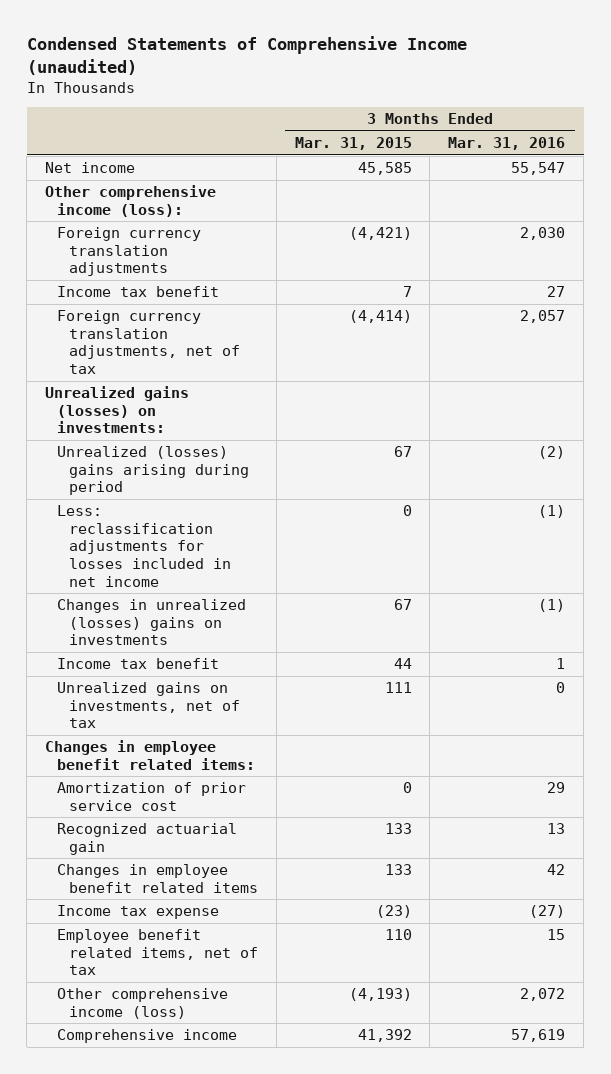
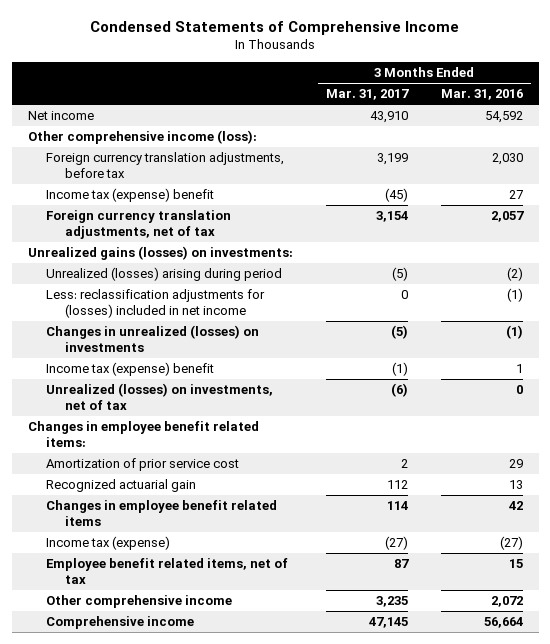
[26,35,467,75] Condensed Statements of Comprehensive Income (unaudited) -> [90,20,460,35] Condensed Statements of Comprehensive Income
[294,137,412,151] Mar. 31, 2015 -> none
none -> [325,89,409,101] Mar. 31, 2017
[511,162,566,176] 55,547 -> [484,111,523,124] 54,592
[57,227,202,277] Foreign currency translation adjustments -> [46,152,285,179] Foreign currency translation adjustments, before tax
[57,286,220,298] Income tax benefit -> [46,188,215,203] Income tax (expense) benefit
[57,446,249,496] Unrealized (losses) gains arising during period -> [46,267,283,282] Unrealized (losses) arising during period
[57,505,231,587] Less: reclassification adjustments for losses included in net income -> [46,289,266,319] Less: reclassification adjustments for (losses) included in net income
[57,599,247,646] Changes in unrealized (losses) gains on investments -> [46,325,260,353] Changes in unrealized (losses) on investments
[57,658,220,670] Income tax benefit -> [46,362,215,377] Income tax (expense) benefit
[57,682,240,729] Unrealized gains on investments, net of tax -> [46,383,274,411] Unrealized (losses) on investments, net of tax
[57,905,220,920] Income tax expense -> [46,536,171,551] Income tax (expense)
[57,988,229,1019] Other comprehensive income (loss) -> [46,595,233,609] Other comprehensive income
[511,1029,566,1043] 57,619 -> [483,617,523,629] 56,664

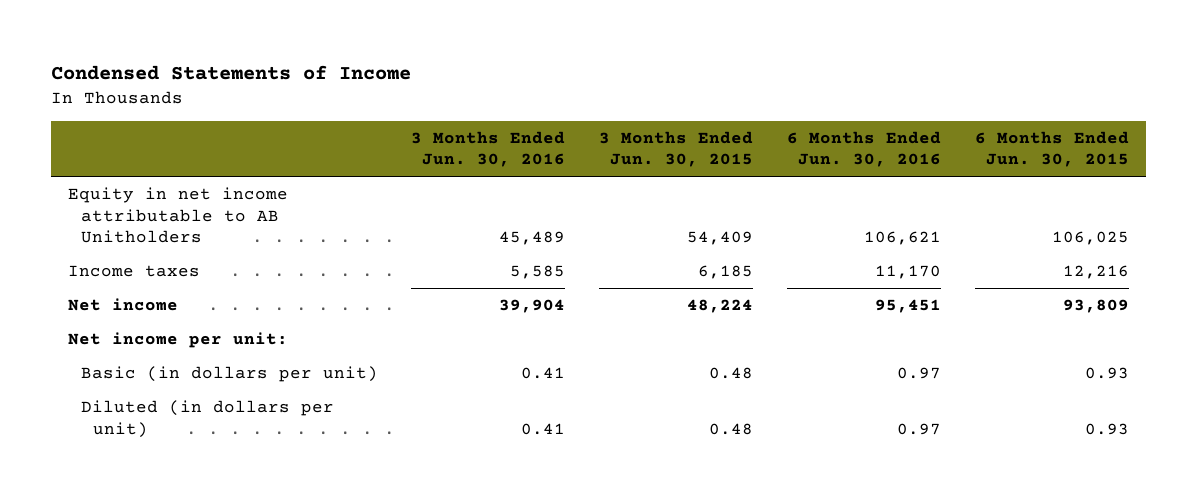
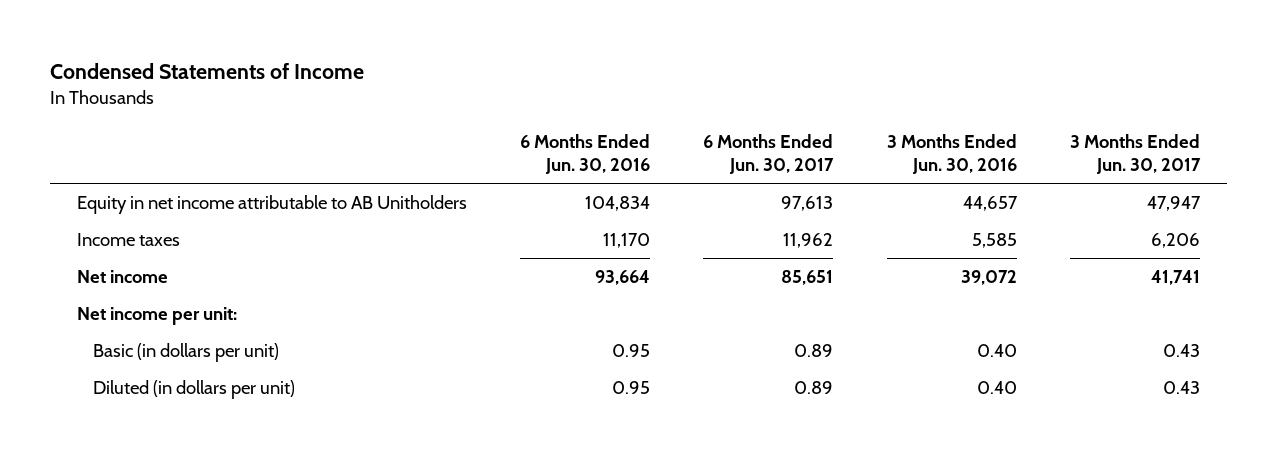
[599,130,754,168] 3 Months Ended Jun. 30, 2015 -> none
[974,130,1129,168] 6 Months Ended Jun. 30, 2015 -> none
none -> [703,133,835,175] 6 Months Ended Jun. 30, 2017
none -> [1070,133,1202,175] 3 Months Ended Jun. 30, 2017
[499,230,566,245] 45,489 -> [962,196,1018,212] 44,657
[863,230,941,245] 106,621 -> [585,196,651,212] 104,834
[499,299,566,314] 39,904 -> [960,270,1017,286] 39,072
[874,299,941,314] 95,451 -> [595,270,651,286] 93,664
[521,367,566,380] 0.41 -> [976,344,1017,358] 0.40
[896,367,941,380] 0.97 -> [612,344,651,358] 0.95
[521,422,566,435] 0.41 -> [976,381,1017,395] 0.40
[896,422,941,435] 0.97 -> [612,381,651,395] 0.95

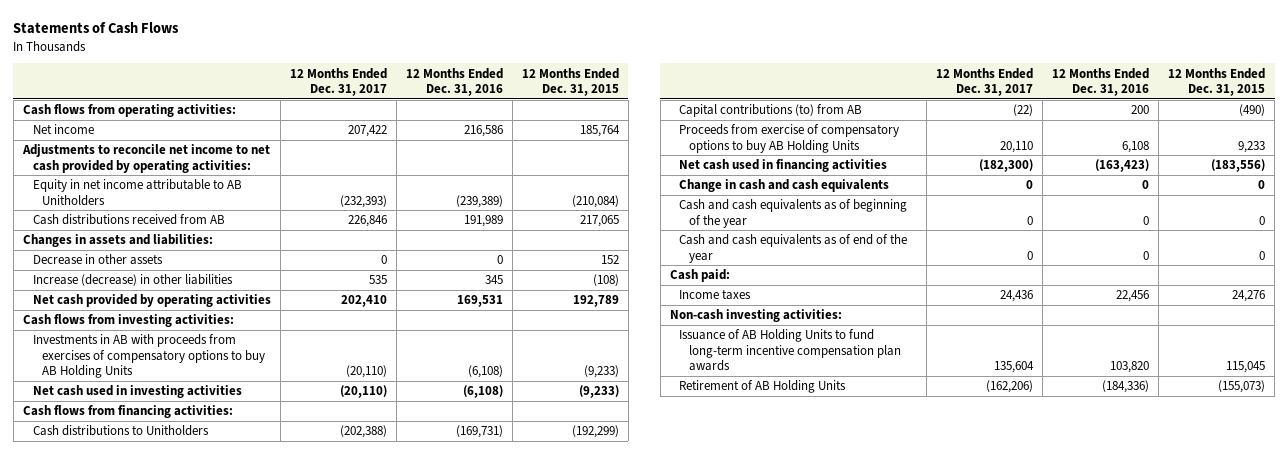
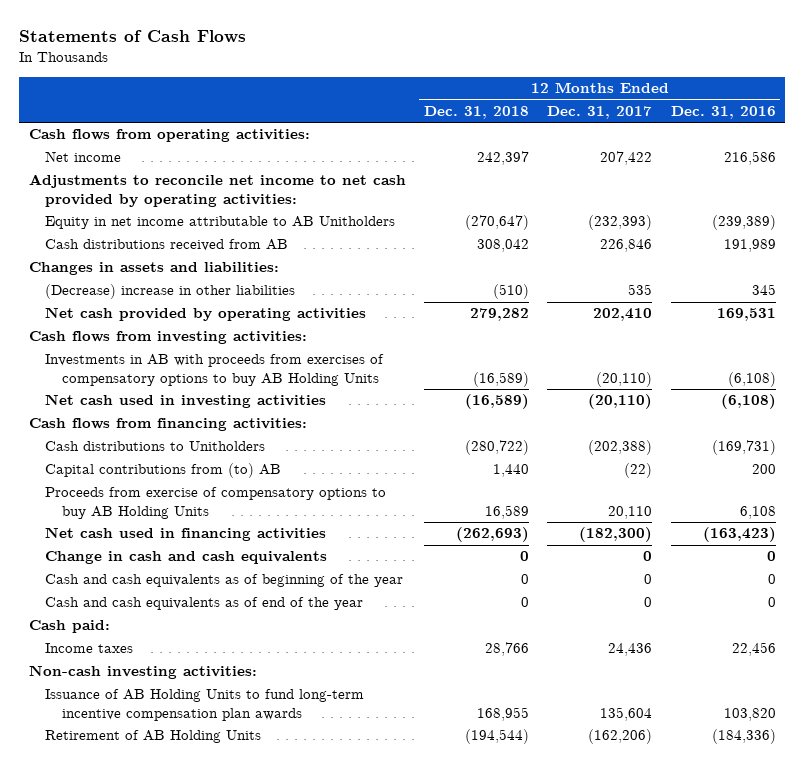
[521,67,619,97] 12 Months Ended Dec. 31, 2015 -> none
none -> [423,106,529,120] Dec. 31, 2018
[32,254,163,266] Decrease in other assets -> none
[32,274,233,287] Increase (decrease) in other liabilities -> [45,284,296,300] (Decrease) increase in other liabilities
[679,104,863,118] Capital contributions (to) from AB -> [45,463,282,479] Capital contributions from (to) AB

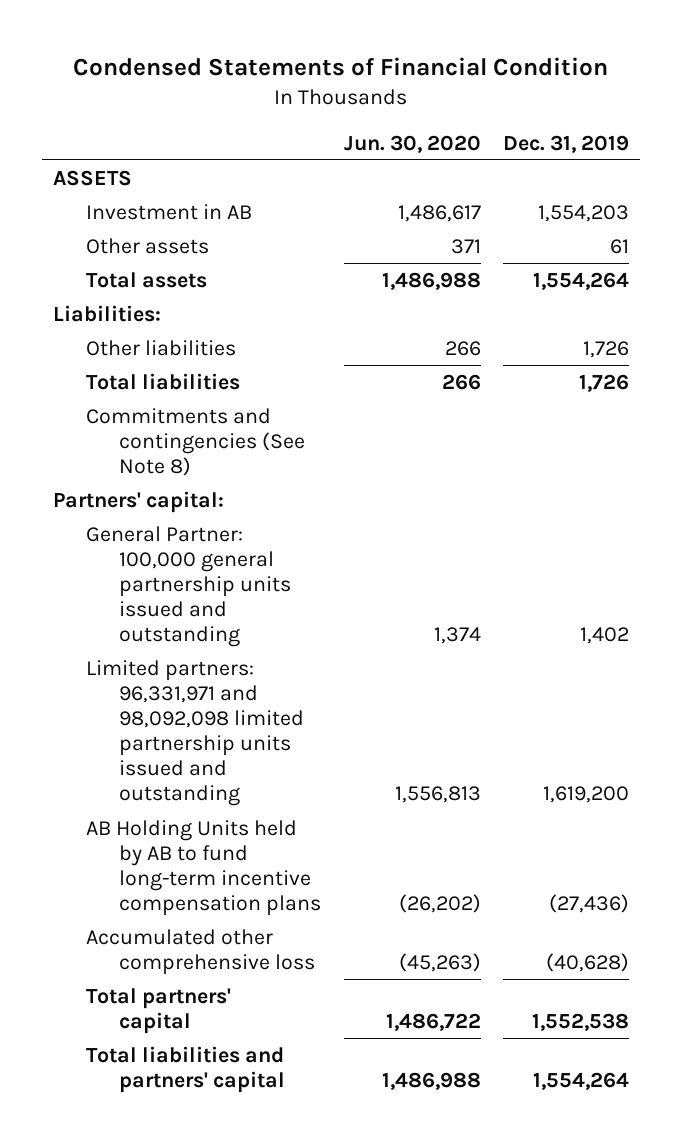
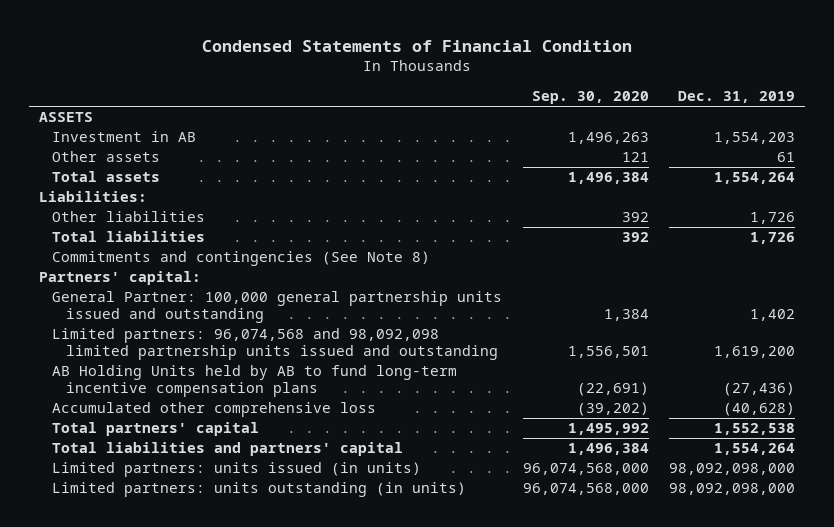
[343,134,481,153] Jun. 30, 2020 -> none
none -> [531,91,649,105] Sep. 30, 2020
[86,659,305,807] Limited partners: 96,331,971 and 98,092,098 limited partnership units issued and outstanding -> [52,328,498,361] Limited partners: 96,074,568 and 98,092,098 limited partnership units issued and outstanding
none -> [52,462,422,478] Limited partners: units issued (in units)
none -> [52,482,467,498] Limited partners: units outstanding (in units)

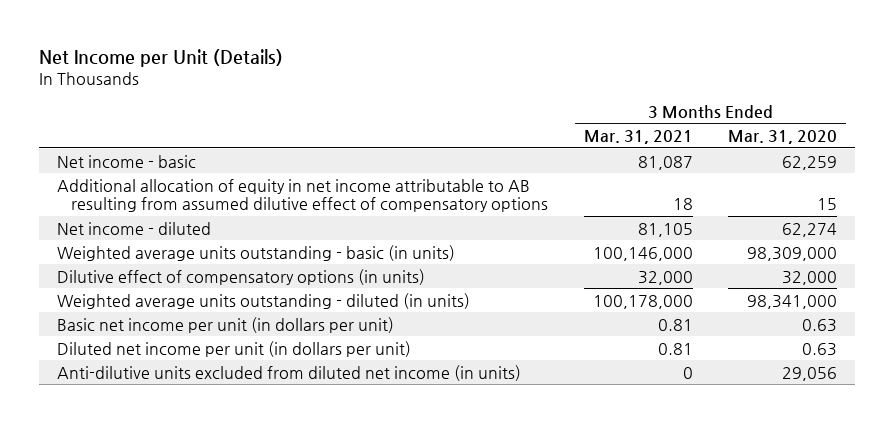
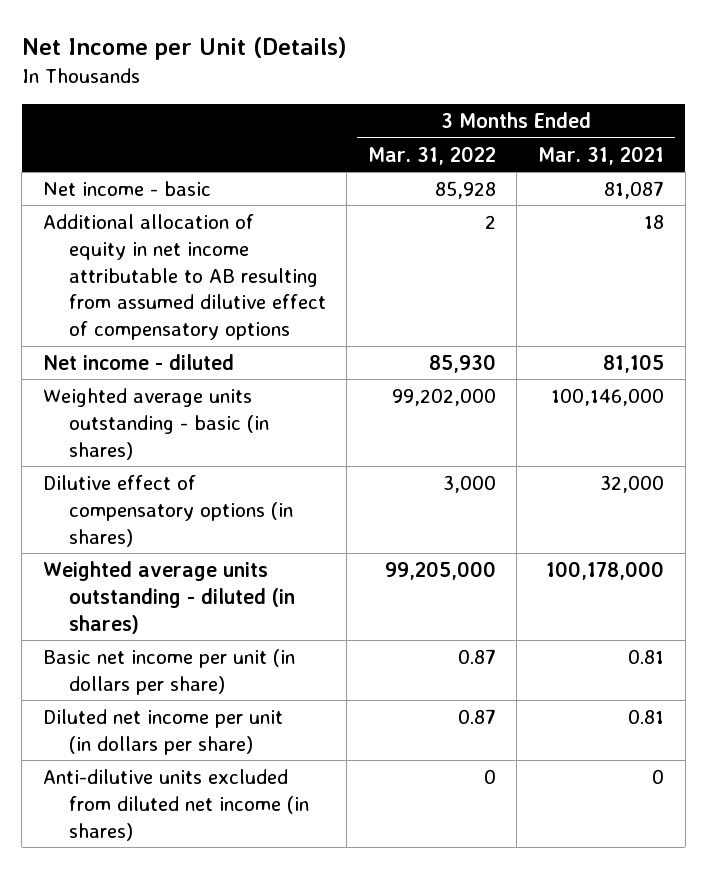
[728,130,838,145] Mar. 31, 2020 -> none
none -> [367,145,496,165] Mar. 31, 2022
[57,244,456,261] Weighted average units outstanding - basic (in units) -> [42,387,269,460] Weighted average units outstanding - basic (in shares)
[57,268,426,285] Dilutive effect of compensatory options (in units) -> [42,474,293,547] Dilutive effect of compensatory options (in shares)
[57,292,471,309] Weighted average units outstanding - diluted (in units) -> [42,560,295,634] Weighted average units outstanding - diluted (in shares)
[57,316,395,333] Basic net income per unit (in dollars per unit) -> [42,648,295,695] Basic net income per unit (in dollars per share)
[57,340,412,357] Diluted net income per unit (in dollars per unit) -> [42,708,283,755] Diluted net income per unit (in dollars per share)
[57,364,522,381] Anti-dilutive units excluded from diluted net income (in units) -> [42,768,309,841] Anti-dilutive units excluded from diluted net income (in shares)

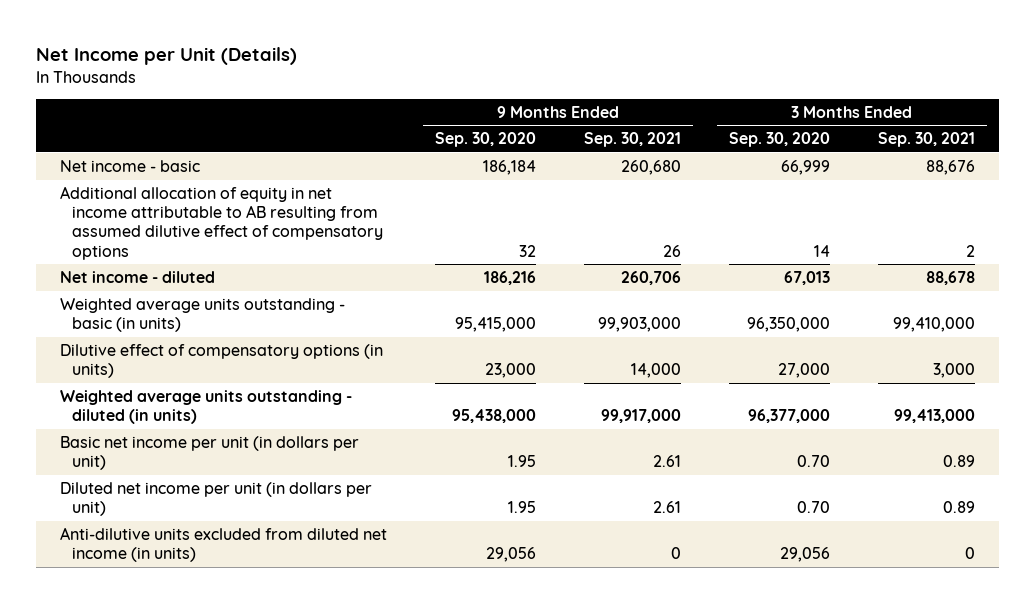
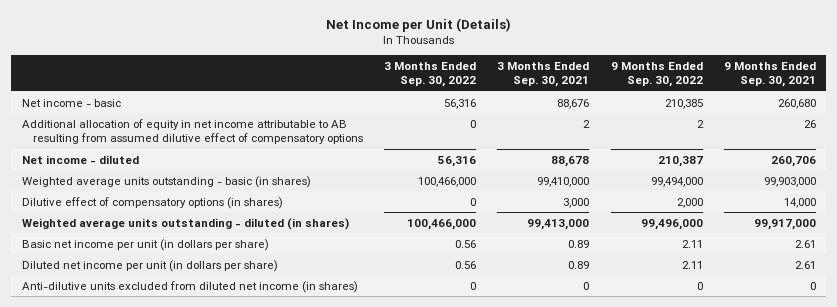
[435,132,537,148] Sep. 30, 2020 -> none
[729,132,831,148] Sep. 30, 2020 -> none
none -> [384,62,477,88] 3 Months Ended Sep. 30, 2022
none -> [610,62,703,88] 9 Months Ended Sep. 30, 2022
[60,297,346,333] Weighted average units outstanding - basic (in units) -> [21,175,311,188] Weighted average units outstanding - basic (in shares)
[60,343,384,379] Dilutive effect of compensatory options (in units) -> [21,196,283,209] Dilutive effect of compensatory options (in shares)
[60,389,353,425] Weighted average units outstanding - diluted (in units) -> [21,217,349,230] Weighted average units outstanding - diluted (in shares)
[60,435,360,471] Basic net income per unit (in dollars per unit) -> [21,238,269,251] Basic net income per unit (in dollars per share)
[60,481,373,517] Diluted net income per unit (in dollars per unit) -> [21,259,278,272] Diluted net income per unit (in dollars per share)
[60,526,388,563] Anti-dilutive units excluded from diluted net income (in units) -> [21,280,358,293] Anti-dilutive units excluded from diluted net income (in shares)

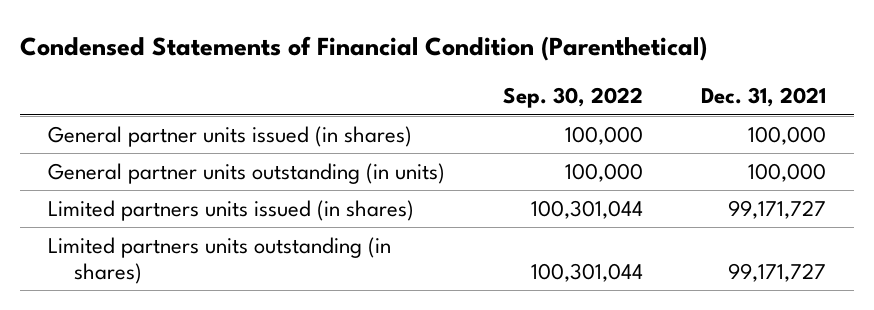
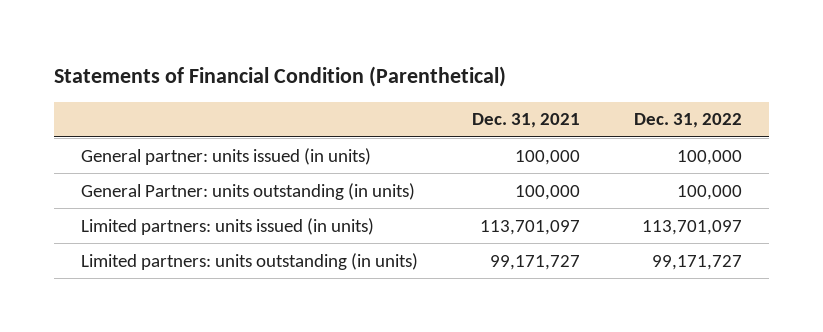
[19,35,707,61] Condensed Statements of Financial Condition (Parenthetical) -> [53,65,506,87] Statements of Financial Condition (Parenthetical)
[502,87,643,109] Sep. 30, 2022 -> none
none -> [633,113,742,129] Dec. 31, 2022
[48,126,413,148] General partner units issued (in shares) -> [80,147,371,165] General partner: units issued (in units)
[48,163,446,185] General partner units outstanding (in units) -> [80,182,415,200] General Partner: units outstanding (in units)
[48,200,415,222] Limited partners units issued (in shares) -> [80,217,374,235] Limited partners: units issued (in units)
[727,200,826,220] 99,171,727 -> [479,219,580,235] 113,701,097
[48,237,392,285] Limited partners units outstanding (in shares) -> [80,252,418,270] Limited partners: units outstanding (in units)

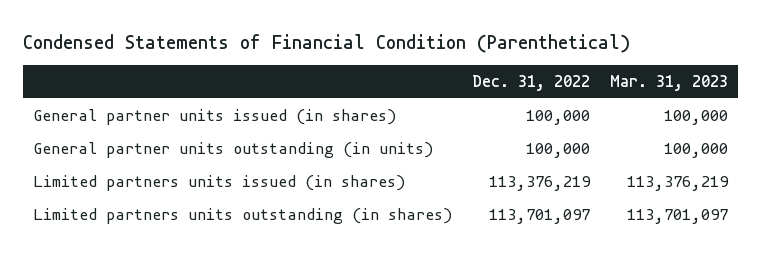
[53,65,506,87] Statements of Financial Condition (Parenthetical) -> [22,33,630,53] Condensed Statements of Financial Condition (Parenthetical)
[471,113,580,129] Dec. 31, 2021 -> none
none -> [610,75,729,92] Mar. 31, 2023
[80,147,371,165] General partner: units issued (in units) -> [32,109,396,126] General partner units issued (in shares)
[80,182,415,200] General Partner: units outstanding (in units) -> [32,142,433,159] General partner units outstanding (in units)
[80,217,374,235] Limited partners: units issued (in units) -> [32,175,405,192] Limited partners units issued (in shares)
[641,219,742,235] 113,701,097 -> [489,176,592,192] 113,376,219
[80,252,418,270] Limited partners: units outstanding (in units) -> [32,208,452,225] Limited partners units outstanding (in shares)
[651,254,742,270] 99,171,727 -> [489,209,591,225] 113,701,097

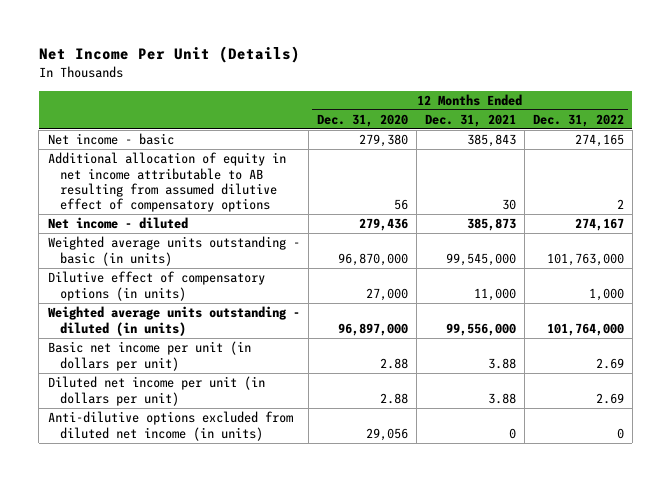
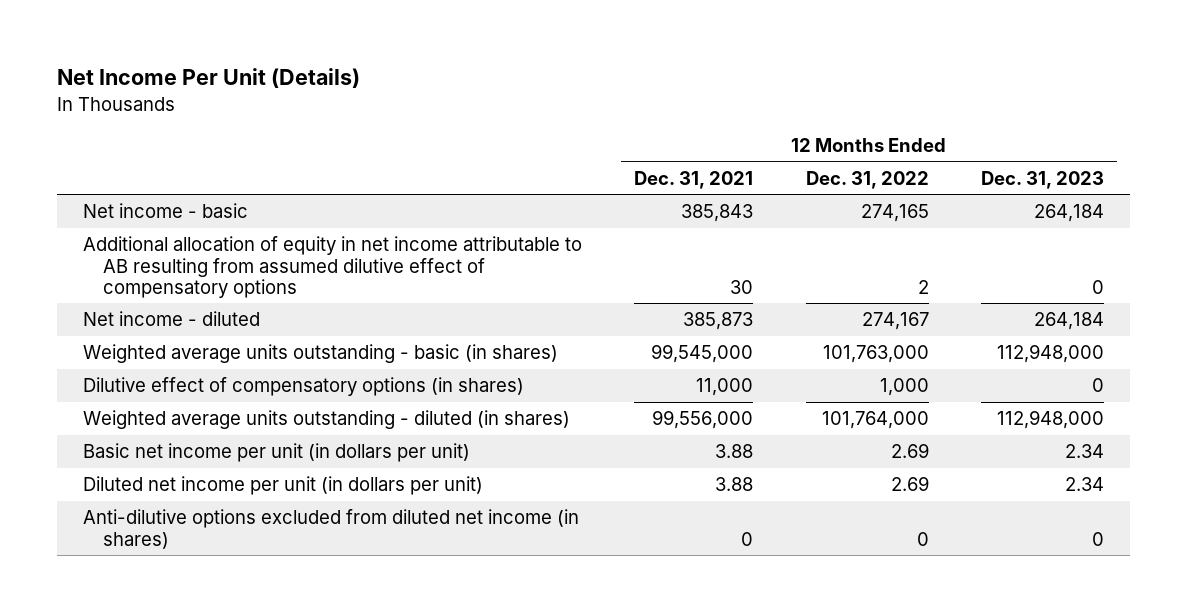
[316,114,408,128] Dec. 31, 2020 -> none
none -> [980,170,1104,189] Dec. 31, 2023
[47,236,300,266] Weighted average units outstanding - basic (in units) -> [82,344,558,364] Weighted average units outstanding - basic (in shares)
[47,271,265,301] Dilutive effect of compensatory options (in units) -> [82,377,524,397] Dilutive effect of compensatory options (in shares)
[47,306,300,336] Weighted average units outstanding - diluted (in units) -> [82,410,570,430] Weighted average units outstanding - diluted (in shares)
[47,411,293,441] Anti-dilutive options excluded from diluted net income (in units) -> [82,509,579,549] Anti-dilutive options excluded from diluted net income (in shares)

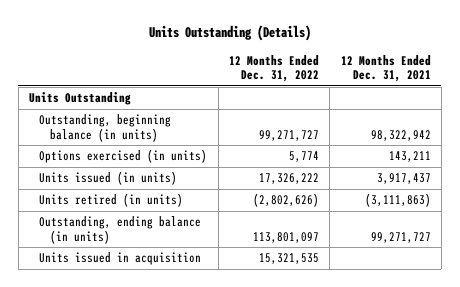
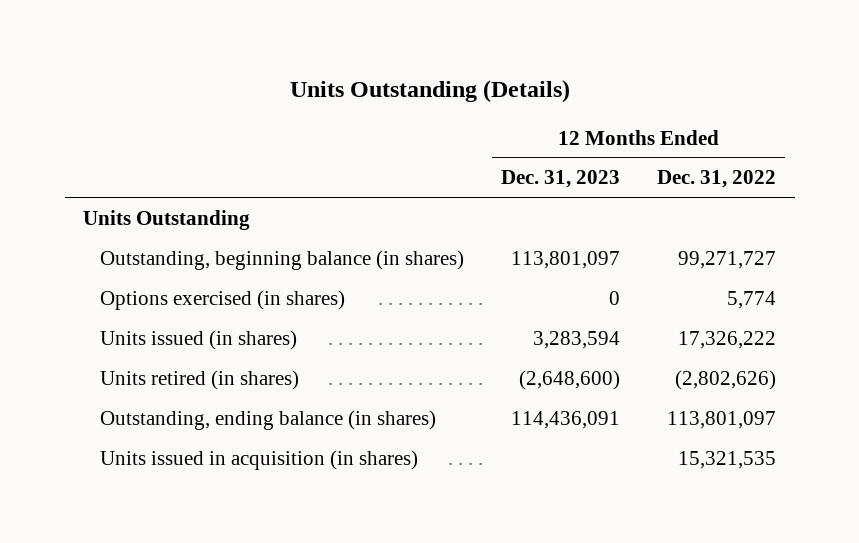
[340,54,431,83] 12 Months Ended Dec. 31, 2021 -> none
none -> [501,170,621,189] Dec. 31, 2023
[39,114,172,142] Outstanding, beginning balance (in units) -> [100,249,465,270] Outstanding, beginning balance (in shares)
[39,149,208,164] Options exercised (in units) -> [100,289,346,310] Options exercised (in shares)
[39,171,178,186] Units issued (in units) -> [100,329,298,350] Units issued (in shares)
[39,193,184,208] Units retired (in units) -> [100,369,300,390] Units retired (in shares)
[39,216,202,244] Outstanding, ending balance (in units) -> [100,409,437,430] Outstanding, ending balance (in shares)
[39,252,202,266] Units issued in acquisition -> [100,449,419,470] Units issued in acquisition (in shares)

